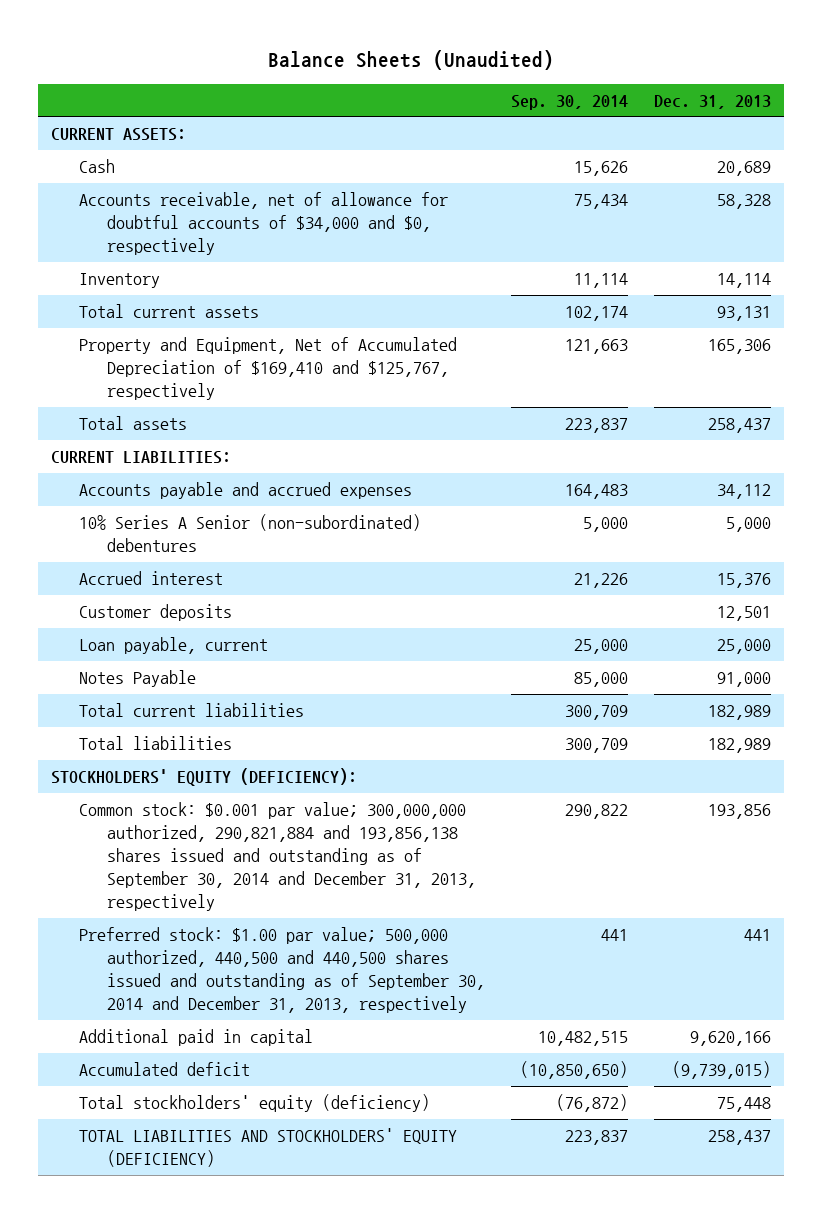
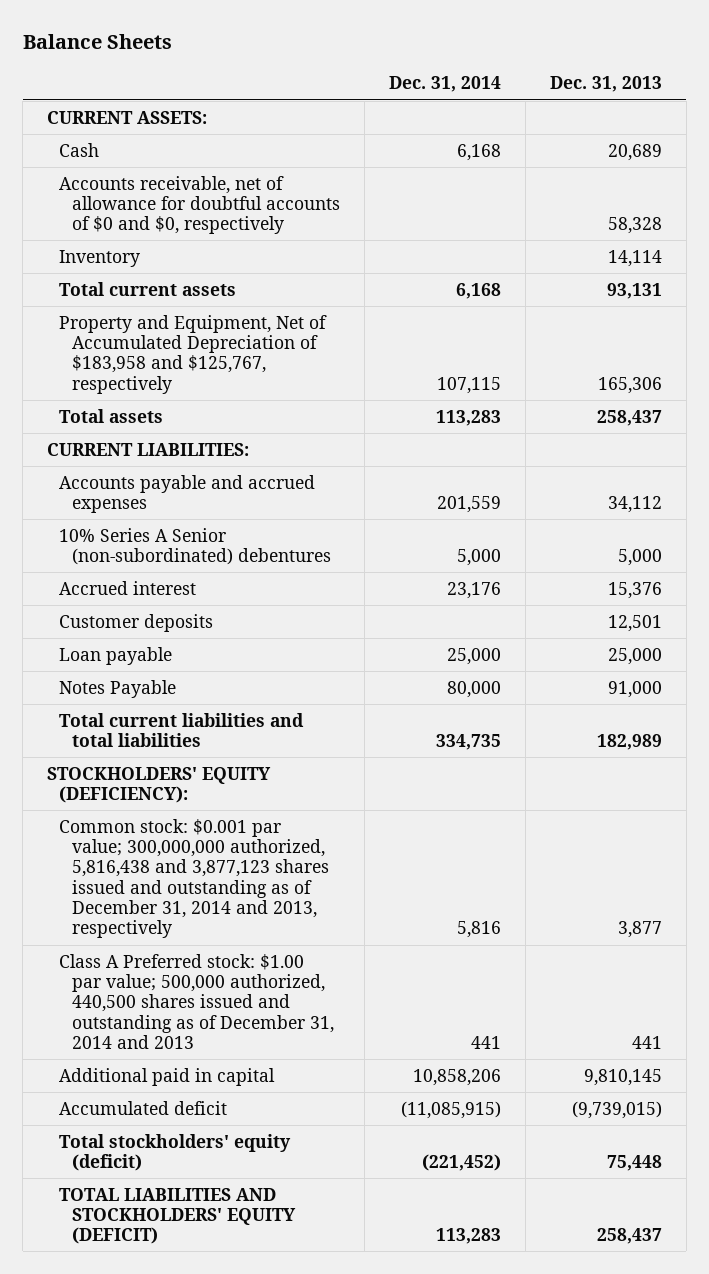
[267,49,554,70] Balance Sheets (Unaudited) -> [22,34,172,50] Balance Sheets
[510,94,628,110] Sep. 30, 2014 -> none
none -> [388,76,501,93] Dec. 31, 2014
[78,192,448,256] Accounts receivable, net of allowance for doubtful accounts of $34,000 and $0, respectively -> [59,175,340,235] Accounts receivable, net of allowance for doubtful accounts of $0 and $0, respectively
[78,337,457,401] Property and Equipment, Net of Accumulated Depreciation of $169,410 and $125,767, respectively -> [59,314,328,394] Property and Equipment, Net of Accumulated Depreciation of $183,958 and $125,767, respectively
[78,637,268,655] Loan payable, current -> [59,646,173,665] Loan payable
[78,736,232,751] Total liabilities -> none
[78,703,304,718] Total current liabilities -> [59,712,305,747] Total current liabilities and total liabilities
[78,802,476,912] Common stock: $0.001 par value; 300,000,000 authorized, 290,821,884 and 193,856,138 shares issued and outstanding as of September 30, 2014 and December 31, 2013, respectively -> [59,818,329,939] Common stock: $0.001 par value; 300,000,000 authorized, 5,816,438 and 3,877,123 shares issued and outstanding as of December 31, 2014 and 2013, respectively
[708,804,772,820] 193,856 -> [617,921,662,939] 3,877
[78,927,485,1014] Preferred stock: $1.00 par value; 500,000 authorized, 440,500 and 440,500 shares issued and outstanding as of September 30, 2014 and December 31, 2013, respectively -> [59,953,334,1050] Class A Preferred stock: $1.00 par value; 500,000 authorized, 440,500 shares issued and outstanding as of December 31, 2014 and 2013
[690,1031,772,1047] 9,620,166 -> [583,1068,662,1086] 9,810,145
[78,1094,430,1113] Total stockholders' equity (deficiency) -> [59,1133,292,1171] Total stockholders' equity (deficit)
[78,1128,457,1168] TOTAL LIABILITIES AND STOCKHOLDERS' EQUITY (DEFICIENCY) -> [59,1187,296,1245] TOTAL LIABILITIES AND STOCKHOLDERS' EQUITY (DEFICIT)

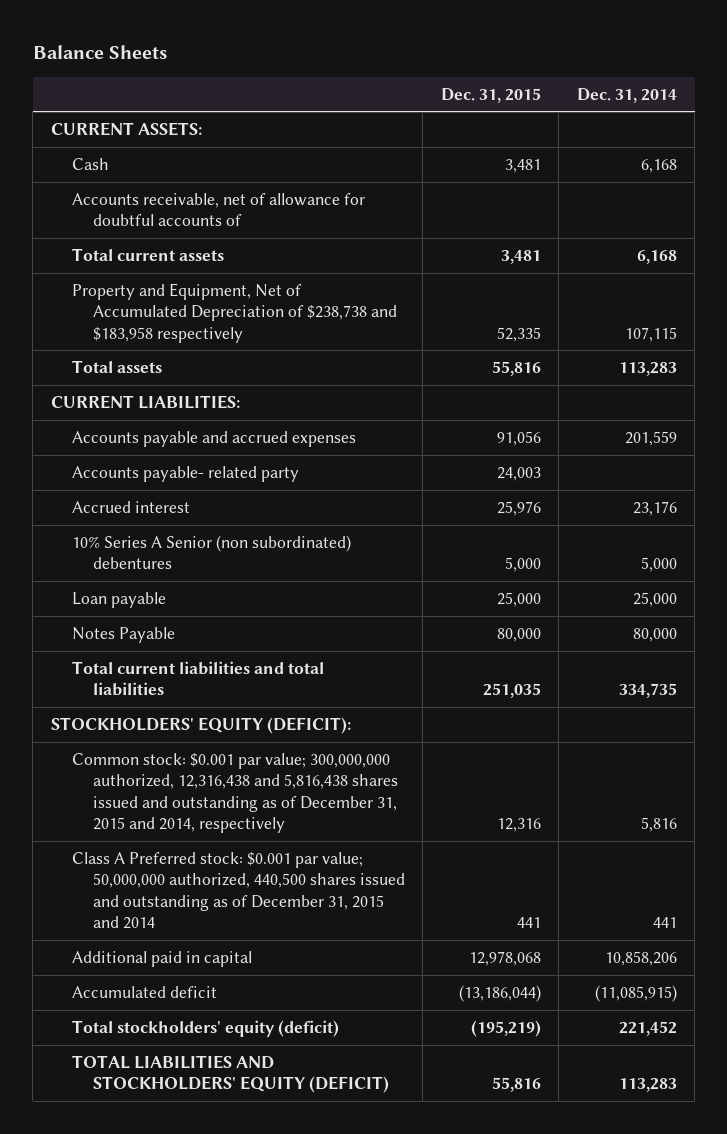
[549,76,662,93] Dec. 31, 2013 -> none
none -> [440,87,541,103] Dec. 31, 2015
[59,249,141,267] Inventory -> none
[59,175,340,235] Accounts receivable, net of allowance for doubtful accounts of $0 and $0, respectively -> [71,192,365,227] Accounts receivable, net of allowance for doubtful accounts of
[59,314,328,394] Property and Equipment, Net of Accumulated Depreciation of $183,958 and $125,767, respectively -> [71,282,397,343] Property and Equipment, Net of Accumulated Depreciation of $238,738 and $183,958 respectively
[59,527,331,565] 10% Series A Senior (non-subordinated) debentures -> none
none -> [71,465,299,482] Accounts payable- related party
[59,613,214,632] Customer deposits -> none
none -> [71,534,351,570] 10% Series A Senior (non subordinated) debentures
[47,766,272,803] STOCKHOLDERS' EQUITY (DEFICIENCY): -> [50,716,351,734] STOCKHOLDERS' EQUITY (DEFICIT):
[59,818,329,939] Common stock: $0.001 par value; 300,000,000 authorized, 5,816,438 and 3,877,123 shares issued and outstanding as of December 31, 2014 and 2013, respectively -> [71,752,398,834] Common stock: $0.001 par value; 300,000,000 authorized, 12,316,438 and 5,816,438 shares issued and outstanding as of December 31, 2015 and 2014, respectively
[59,953,334,1050] Class A Preferred stock: $1.00 par value; 500,000 authorized, 440,500 shares issued and outstanding as of December 31, 2014 and 2013 -> [71,851,405,930] Class A Preferred stock: $0.001 par value; 50,000,000 authorized, 440,500 shares issued and outstanding as of December 31, 2015 and 2014
[421,1153,501,1171] (221,452) -> [618,1020,677,1036] 221,452

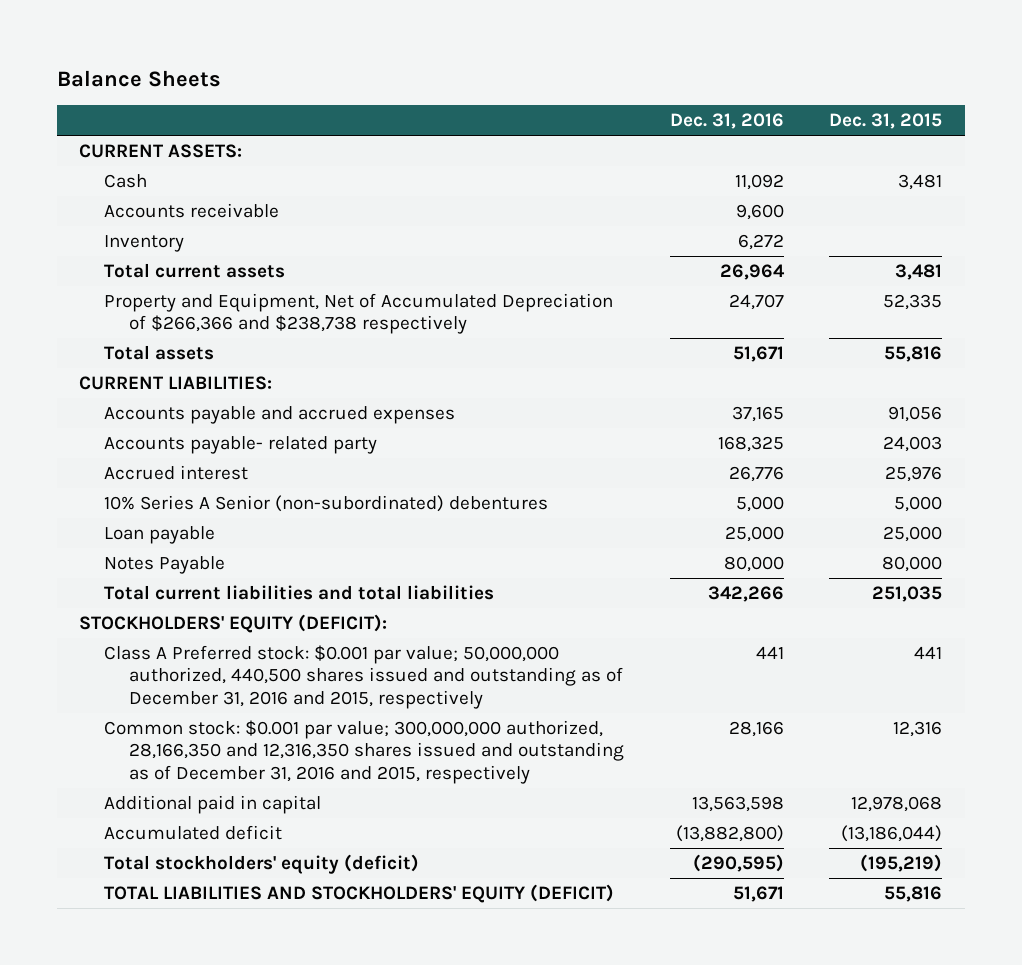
[576,87,677,103] Dec. 31, 2014 -> none
none -> [669,113,784,130] Dec. 31, 2016
[71,192,365,227] Accounts receivable, net of allowance for doubtful accounts of -> [104,203,280,219] Accounts receivable
none -> [104,235,185,253] Inventory
[71,282,397,343] Property and Equipment, Net of Accumulated Depreciation of $238,738 and $183,958 respectively -> [104,293,614,335] Property and Equipment, Net of Accumulated Depreciation of $266,366 and $238,738 respectively
[71,534,351,570] 10% Series A Senior (non subordinated) debentures -> [104,495,549,513] 10% Series A Senior (non-subordinated) debentures
[71,752,398,834] Common stock: $0.001 par value; 300,000,000 authorized, 12,316,438 and 5,816,438 shares issued and outstanding as of December 31, 2015 and 2014, respectively -> [104,645,624,709] Class A Preferred stock: $0.001 par value; 50,000,000 authorized, 440,500 shares issued and outstanding as of December 31, 2016 and 2015, respectively
[496,818,541,833] 12,316 -> [914,646,943,660] 441
[71,851,405,930] Class A Preferred stock: $0.001 par value; 50,000,000 authorized, 440,500 shares issued and outstanding as of December 31, 2015 and 2014 -> [104,720,625,784] Common stock: $0.001 par value; 300,000,000 authorized, 28,166,350 and 12,316,350 shares issued and outstanding as of December 31, 2016 and 2015, respectively
[516,917,541,929] 441 -> [893,721,943,738] 12,316

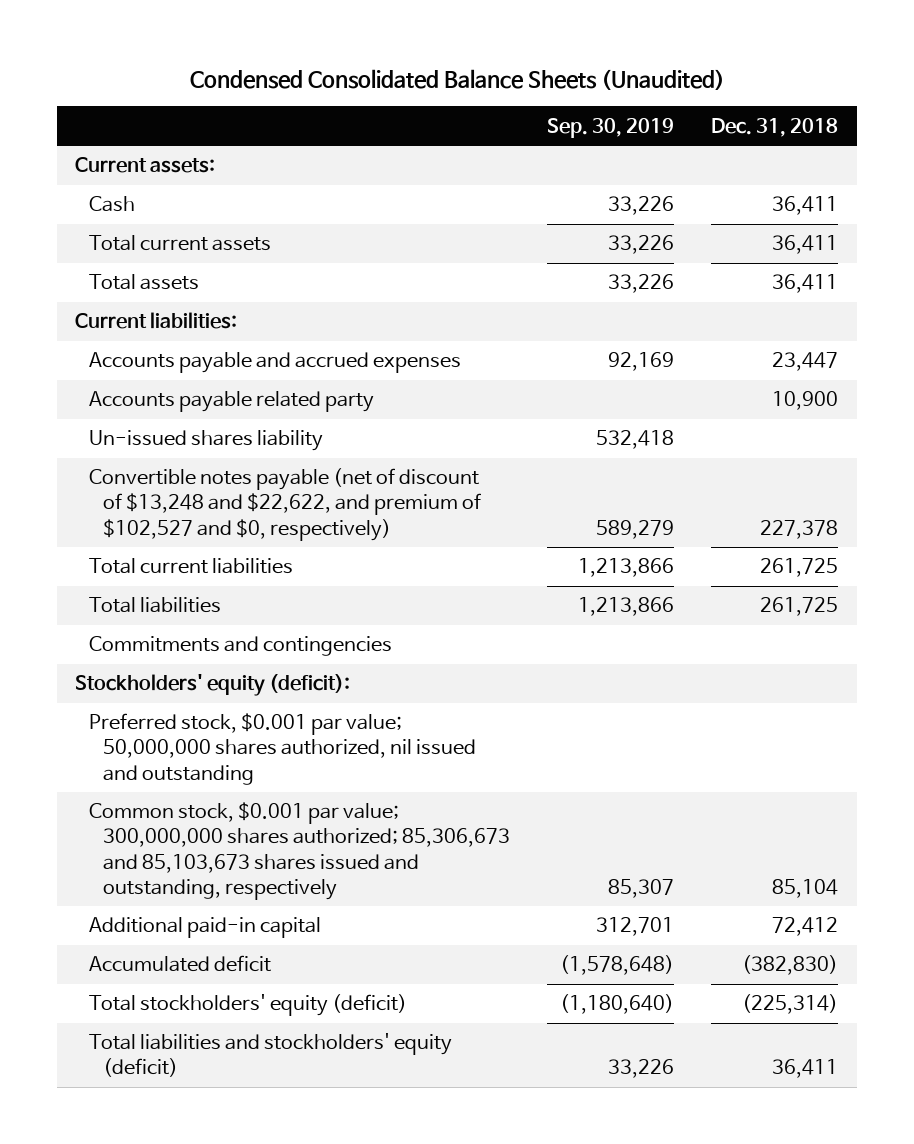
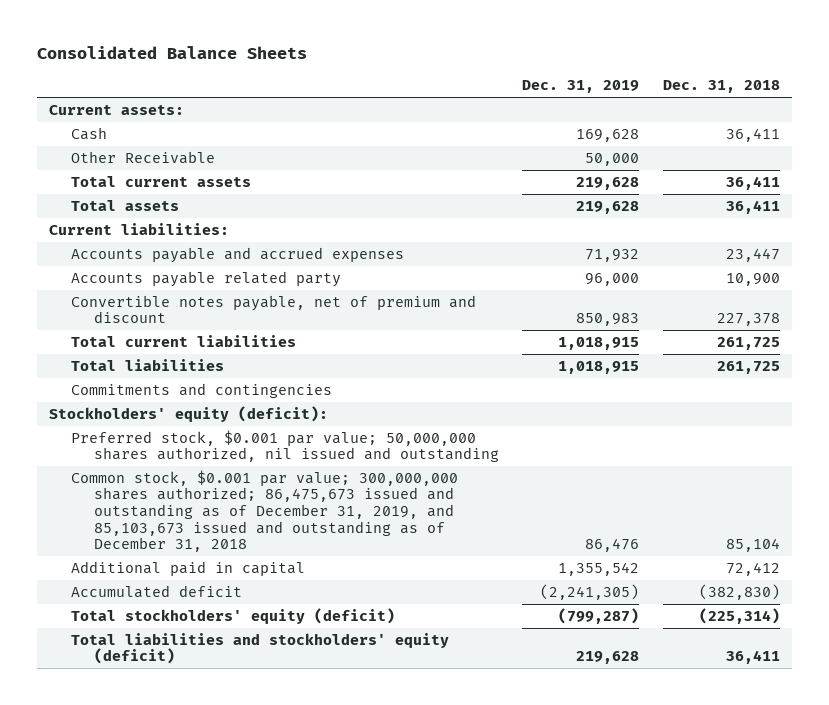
[189,68,725,90] Condensed Consolidated Balance Sheets (Unaudited) -> [37,46,308,60] Consolidated Balance Sheets
[547,117,675,138] Sep. 30, 2019 -> none
none -> [522,80,640,94] Dec. 31, 2019
none -> [71,150,216,164] Other Receivable
[89,430,324,452] Un-issued shares liability -> none
[89,468,482,541] Convertible notes payable (net of discount of $13,248 and $22,622, and premium of $102,527 and $0, respectively) -> [71,294,477,324] Convertible notes payable, net of premium and discount
[89,802,511,900] Common stock, $0.001 par value; 300,000,000 shares authorized; 85,306,673 and 85,103,673 shares issued and outstanding, respectively -> [71,469,459,553] Common stock, $0.001 par value; 300,000,000 shares authorized; 86,475,673 issued and outstanding as of December 31, 2019, and 85,103,673 issued and outstanding as of December 31, 2018
[89,917,322,939] Additional paid-in capital -> [71,560,306,576] Additional paid in capital

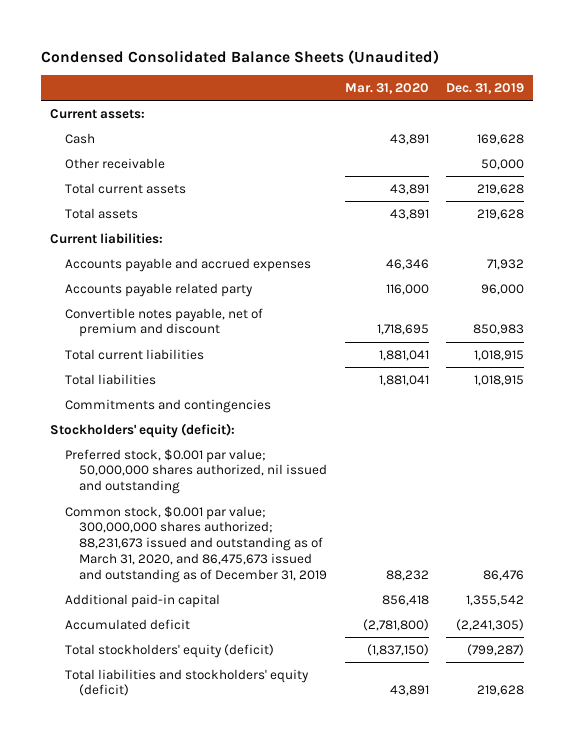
[37,46,308,60] Consolidated Balance Sheets -> [41,50,440,65] Condensed Consolidated Balance Sheets (Unaudited)
[662,80,780,94] Dec. 31, 2018 -> none
none -> [344,82,429,94] Mar. 31, 2020
[71,150,216,164] Other Receivable -> [64,157,165,169] Other receivable
[71,469,459,553] Common stock, $0.001 par value; 300,000,000 shares authorized; 86,475,673 issued and outstanding as of December 31, 2019, and 85,103,673 issued and outstanding as of December 31, 2018 -> [64,505,328,584] Common stock, $0.001 par value; 300,000,000 shares authorized; 88,231,673 issued and outstanding as of March 31, 2020, and 86,475,673 issued and outstanding as of December 31, 2019
[71,560,306,576] Additional paid in capital -> [64,593,220,608] Additional paid-in capital

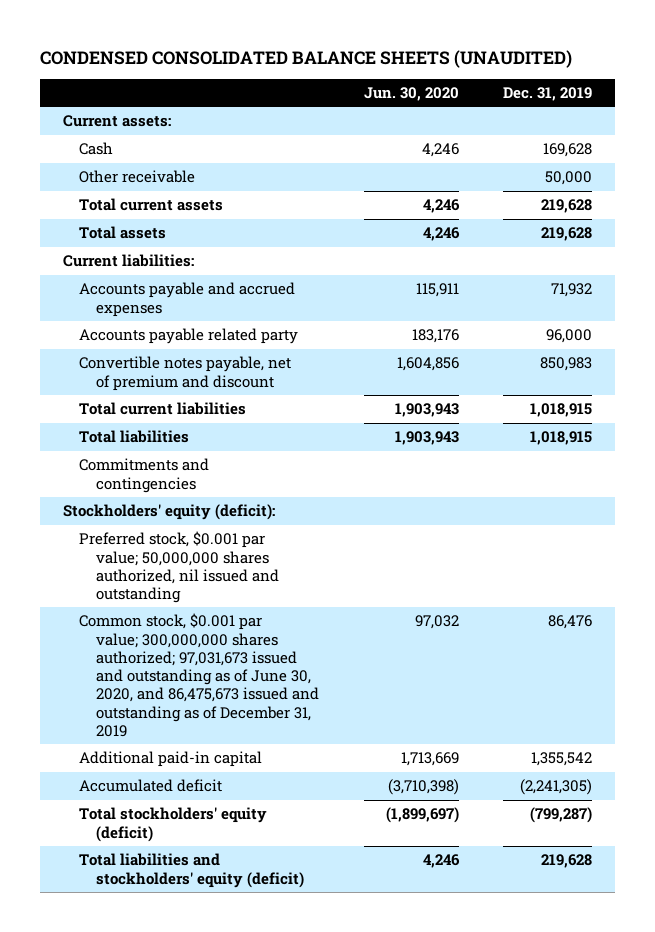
[41,50,440,65] Condensed Consolidated Balance Sheets (Unaudited) -> [40,49,573,68] CONDENSED CONSOLIDATED BALANCE SHEETS (UNAUDITED)
[344,82,429,94] Mar. 31, 2020 -> none
none -> [363,87,459,102] Jun. 30, 2020
[64,505,328,584] Common stock, $0.001 par value; 300,000,000 shares authorized; 88,231,673 issued and outstanding as of March 31, 2020, and 86,475,673 issued and outstanding as of December 31, 2019 -> [79,613,319,738] Common stock, $0.001 par value; 300,000,000 shares authorized; 97,031,673 issued and outstanding as of June 30, 2020, and 86,475,673 issued and outstanding as of December 31, 2019

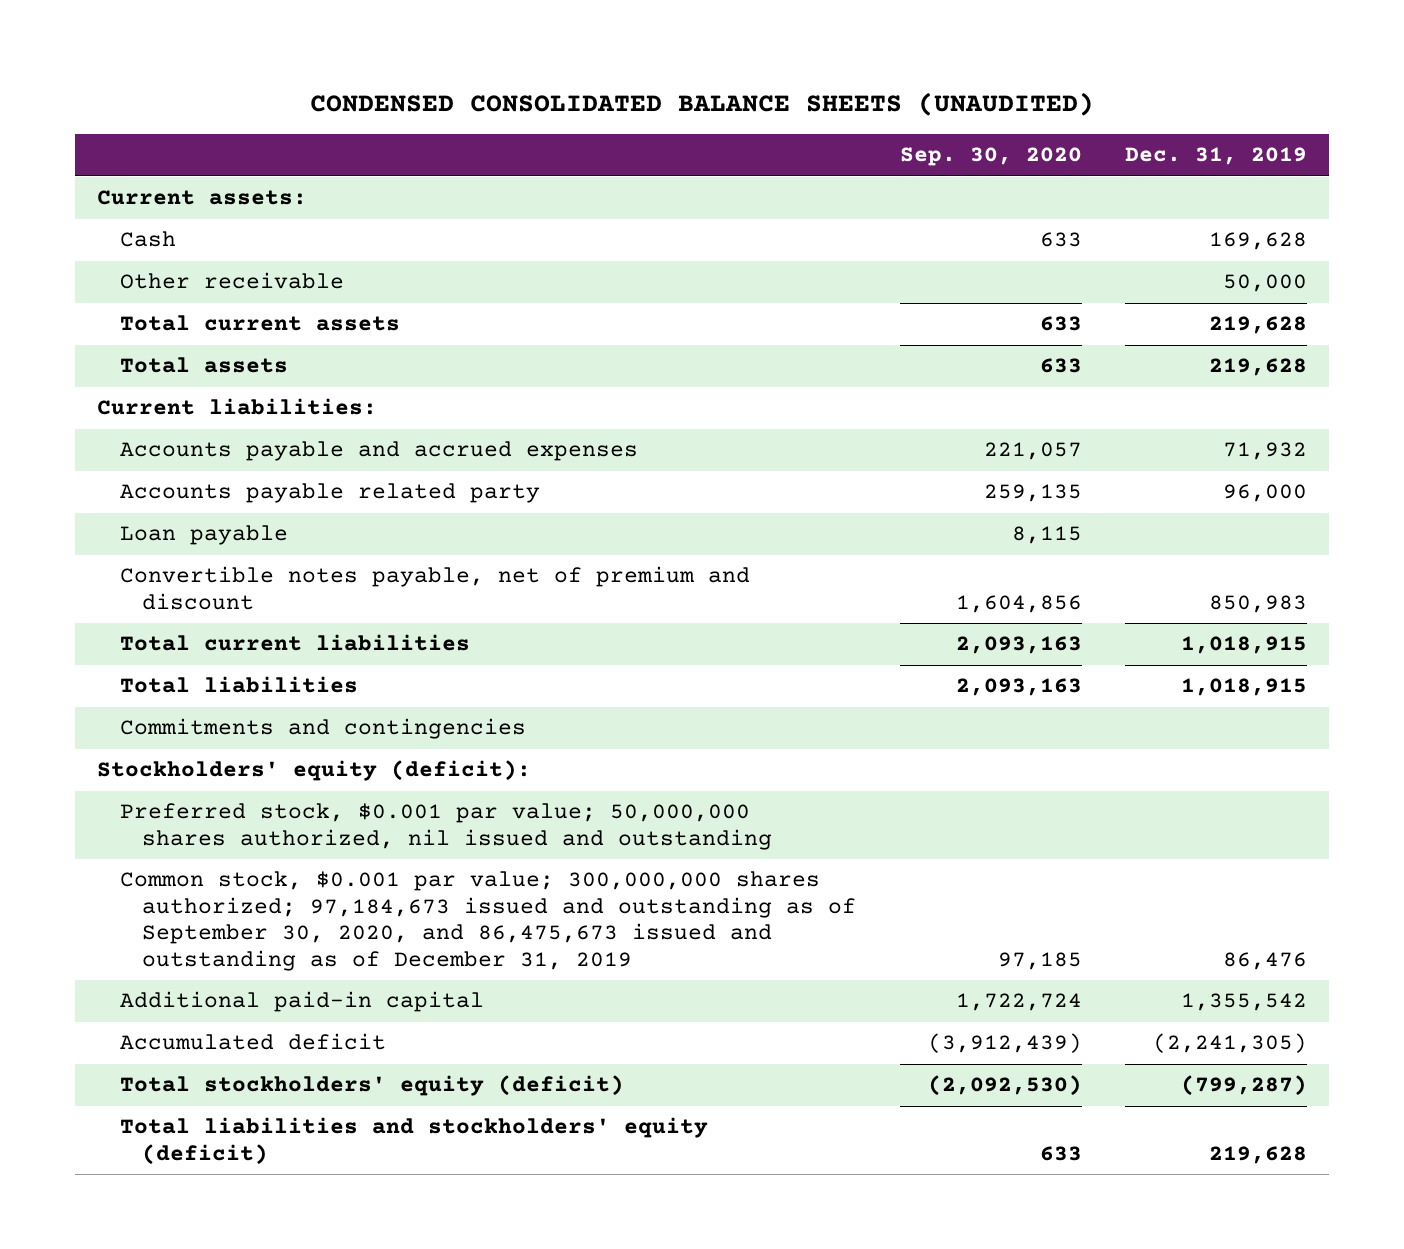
[363,87,459,102] Jun. 30, 2020 -> none
none -> [899,147,1082,167] Sep. 30, 2020
none -> [119,525,288,546] Loan payable
[79,613,319,738] Common stock, $0.001 par value; 300,000,000 shares authorized; 97,031,673 issued and outstanding as of June 30, 2020, and 86,475,673 issued and outstanding as of December 31, 2019 -> [119,871,857,971] Common stock, $0.001 par value; 300,000,000 shares authorized; 97,184,673 issued and outstanding as of September 30, 2020, and 86,475,673 issued and outstanding as of December 31, 2019

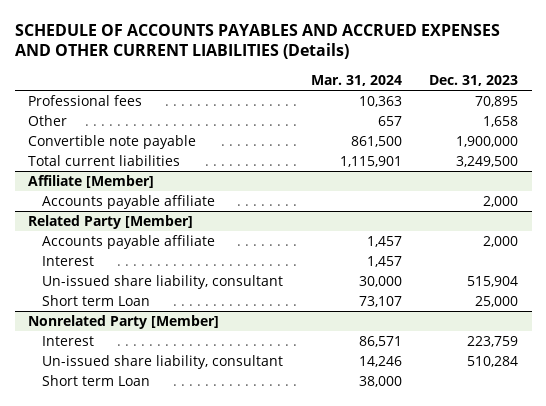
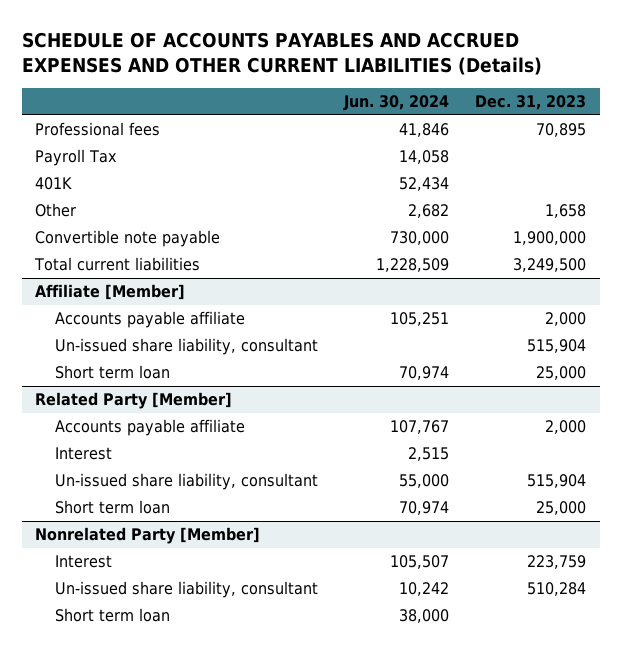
[310,74,402,86] Mar. 31, 2024 -> none
none -> [343,95,450,112] Jun. 30, 2024
none -> [35,149,118,167] Payroll Tax
none -> [35,177,73,191] 401K
none -> [54,338,318,356] Un-issued share liability, consultant
none -> [54,365,170,380] Short term loan
[42,294,151,306] Short term Loan -> [54,500,170,515] Short term loan
[42,374,151,386] Short term Loan -> [54,608,170,623] Short term loan

